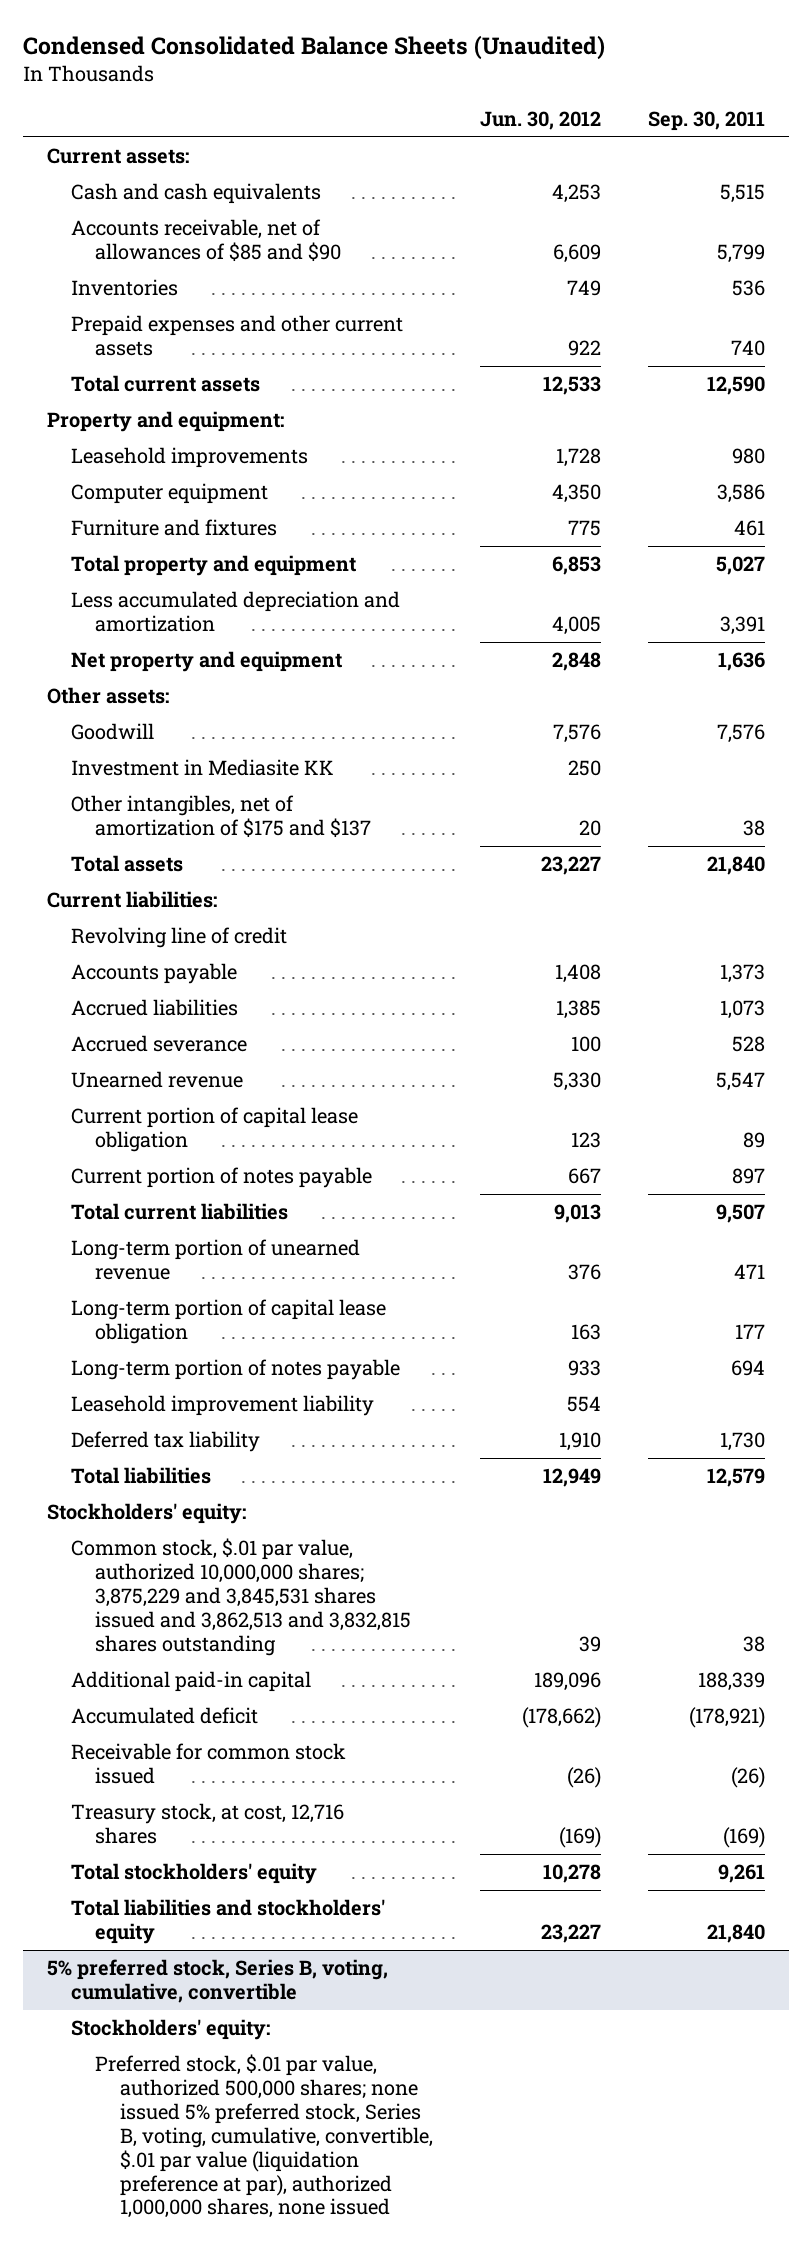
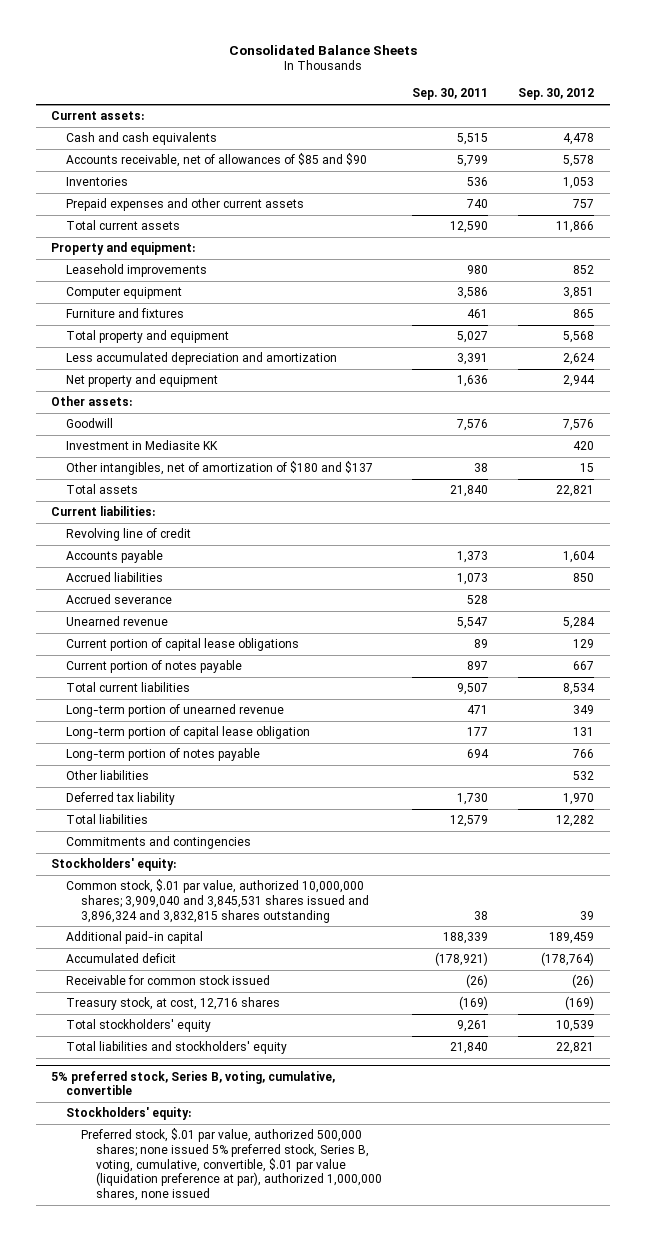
[22,34,605,60] Condensed Consolidated Balance Sheets (Unaudited) -> [228,44,417,55] Consolidated Balance Sheets
[480,110,602,130] Jun. 30, 2012 -> none
none -> [518,88,595,101] Sep. 30, 2012
[71,795,372,839] Other intangibles, net of amortization of $175 and $137 -> [66,461,374,476] Other intangibles, net of amortization of $180 and $137
[71,1107,359,1153] Current portion of capital lease obligation -> [66,638,300,652] Current portion of capital lease obligations
[71,1395,375,1417] Leasehold improvement liability -> none
none -> [66,770,150,781] Other liabilities
none -> [66,836,252,850] Commitments and contingencies
[71,1538,412,1656] Common stock, $.01 par value, authorized 10,000,000 shares; 3,875,229 and 3,845,531 shares issued and 3,862,513 and 3,832,815 shares outstanding -> [66,879,370,923] Common stock, $.01 par value, authorized 10,000,000 shares; 3,909,040 and 3,845,531 shares issued and 3,896,324 and 3,832,815 shares outstanding

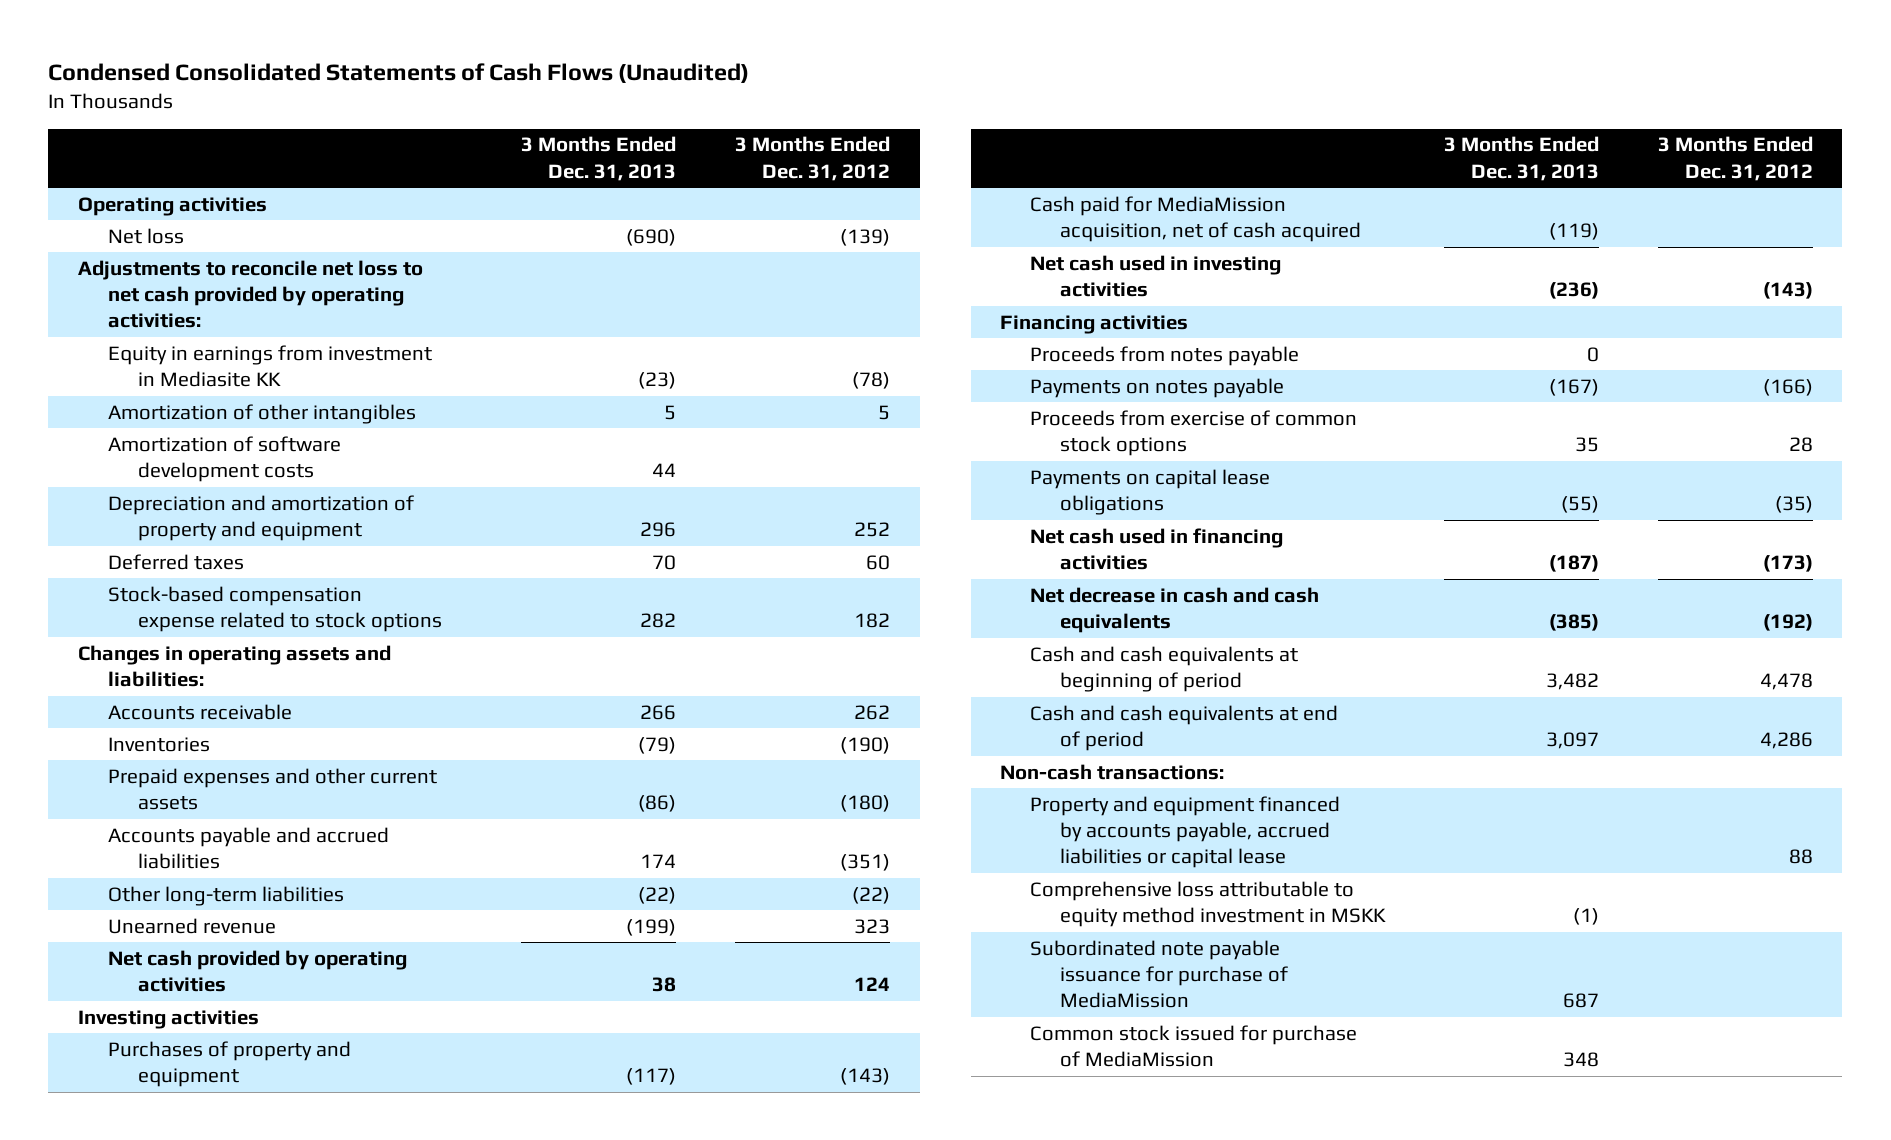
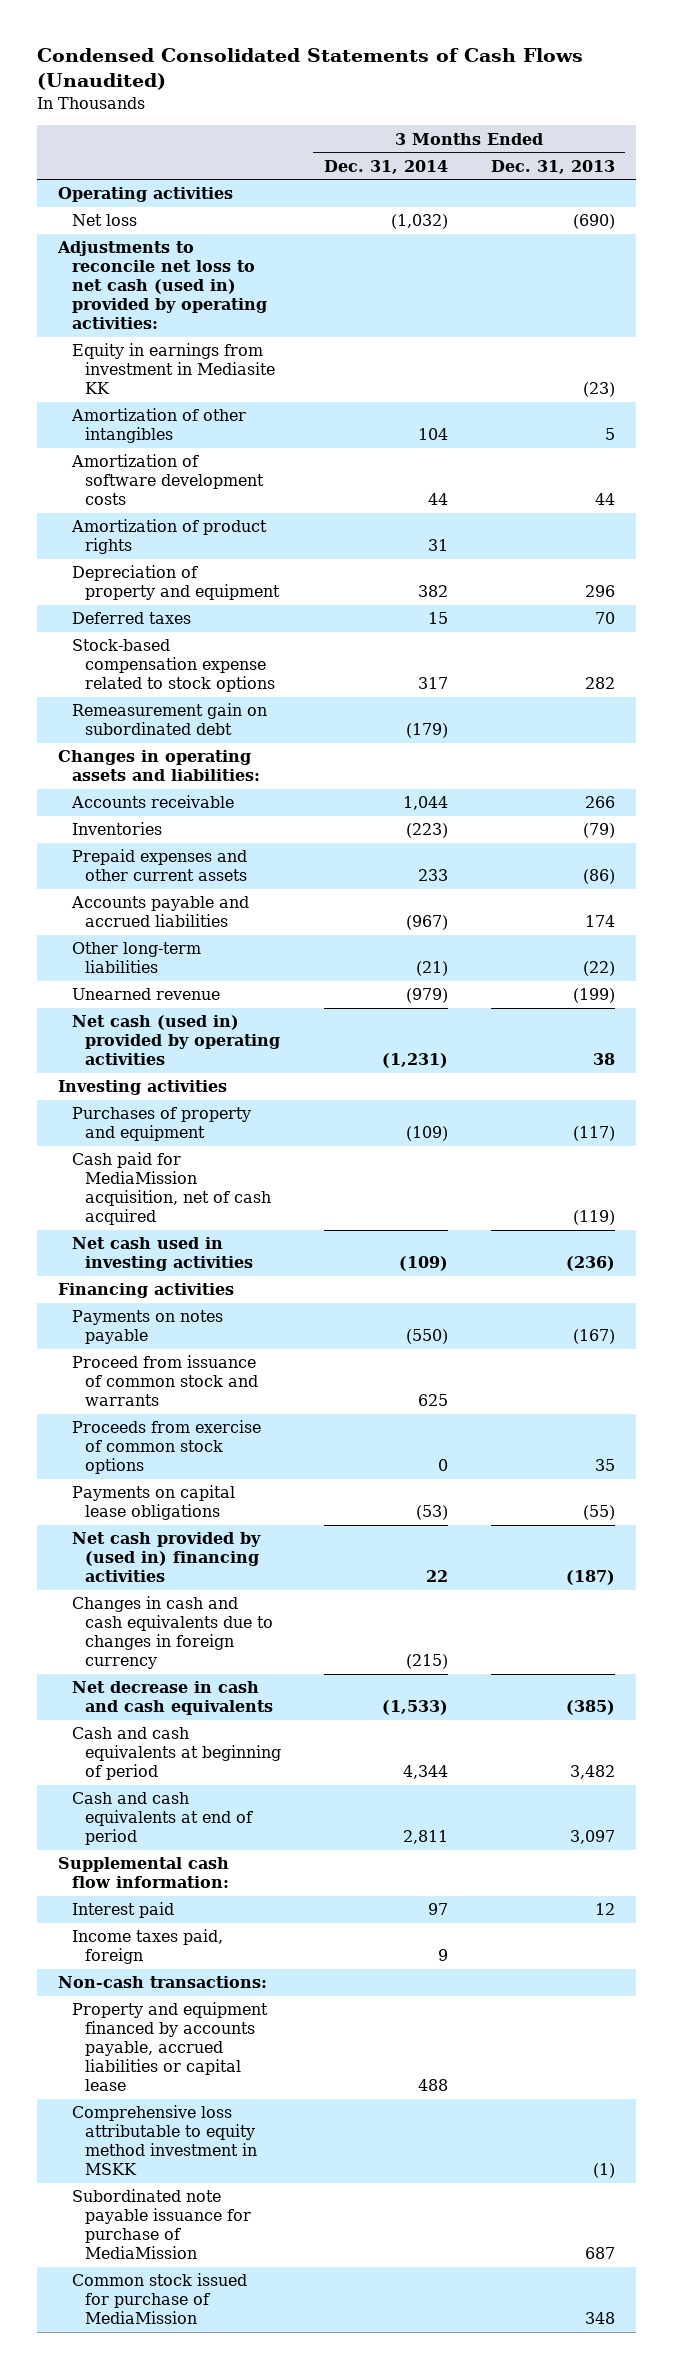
[735,136,891,181] 3 Months Ended Dec. 31, 2012 -> none
none -> [323,159,448,174] Dec. 31, 2014
[77,259,423,329] Adjustments to reconcile net loss to net cash provided by operating activities: -> [57,241,267,330] Adjustments to reconcile net loss to net cash (used in) provided by operating activities:
none -> [70,519,267,555] Amortization of product rights
[107,494,414,542] Depreciation and amortization of property and equipment -> [71,565,281,601] Depreciation of property and equipment
none -> [71,703,267,736] Remeasurement gain on subordinated debt
[107,949,407,993] Net cash provided by operating activities -> [71,1015,281,1066] Net cash (used in) provided by operating activities
[1030,345,1300,366] Proceeds from notes payable -> none
none -> [71,1355,259,1407] Proceed from issuance of common stock and warrants
[1030,527,1284,571] Net cash used in financing activities -> [71,1532,261,1583] Net cash provided by (used in) financing activities
none -> [71,1596,274,1670] Changes in cash and cash equivalents due to changes in foreign currency
none -> [58,1857,230,1889] Supplemental cash flow information:
none -> [71,1902,174,1919] Interest paid
none -> [71,1929,223,1965] Income taxes paid, foreign

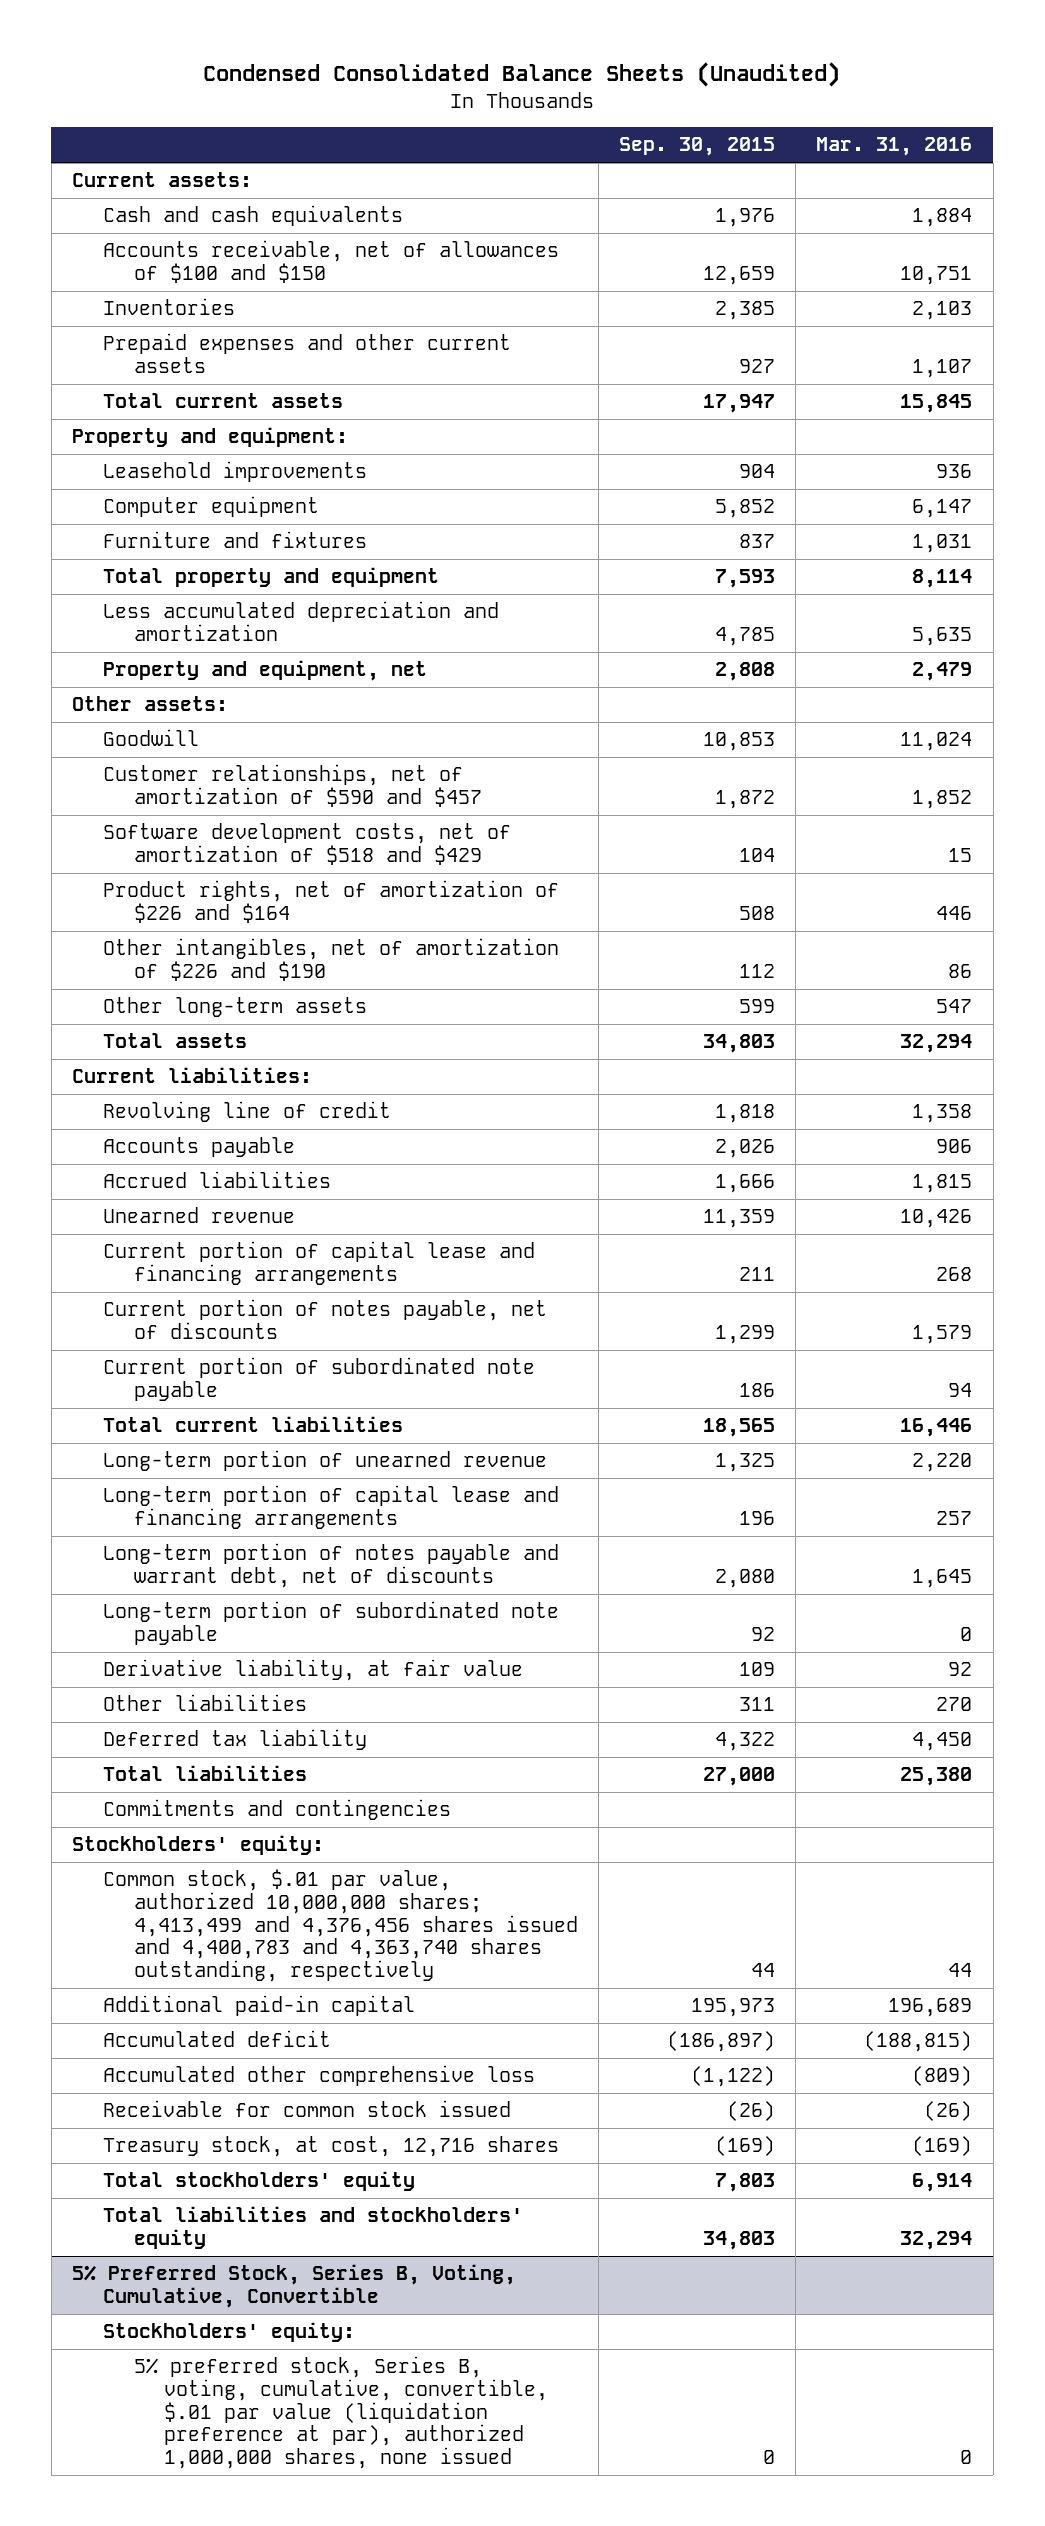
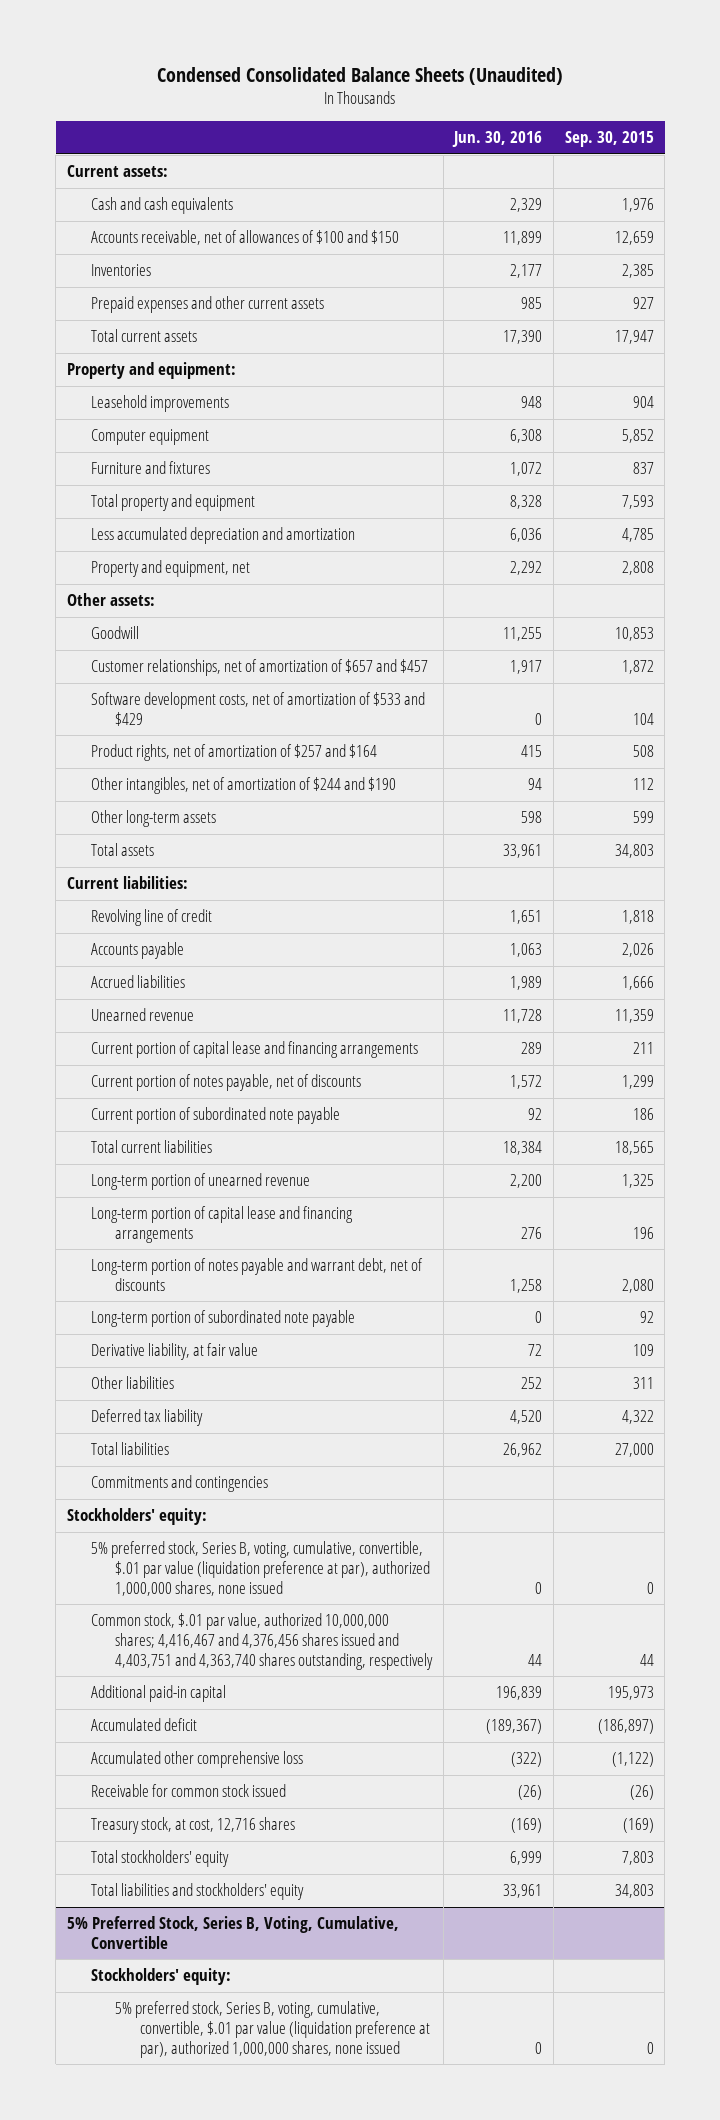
[816,137,973,157] Mar. 31, 2016 -> none
none -> [452,131,543,148] Jun. 30, 2016
[102,764,482,807] Customer relationships, net of amortization of $590 and $457 -> [91,659,429,677] Customer relationships, net of amortization of $657 and $457
[102,823,511,865] Software development costs, net of amortization of $518 and $429 -> [91,692,426,726] Software development costs, net of amortization of $533 and $429
[102,880,559,923] Product rights, net of amortization of $226 and $164 -> [91,744,378,762] Product rights, net of amortization of $257 and $164
[102,938,559,981] Other intangibles, net of amortization of $226 and $190 -> [91,777,397,795] Other intangibles, net of amortization of $244 and $190
none -> [91,1541,431,1596] 5% preferred stock, Series B, voting, cumulative, convertible, $.01 par value (liquidation preference at par), authorized 1,000,000 shares, none issued
[102,1869,578,1982] Common stock, $.01 par value, authorized 10,000,000 shares; 4,413,499 and 4,376,456 shares issued and 4,400,783 and 4,363,740 shares outstanding, respectively -> [91,1613,434,1670] Common stock, $.01 par value, authorized 10,000,000 shares; 4,416,467 and 4,376,456 shares issued and 4,403,751 and 4,363,740 shares outstanding, respectively

